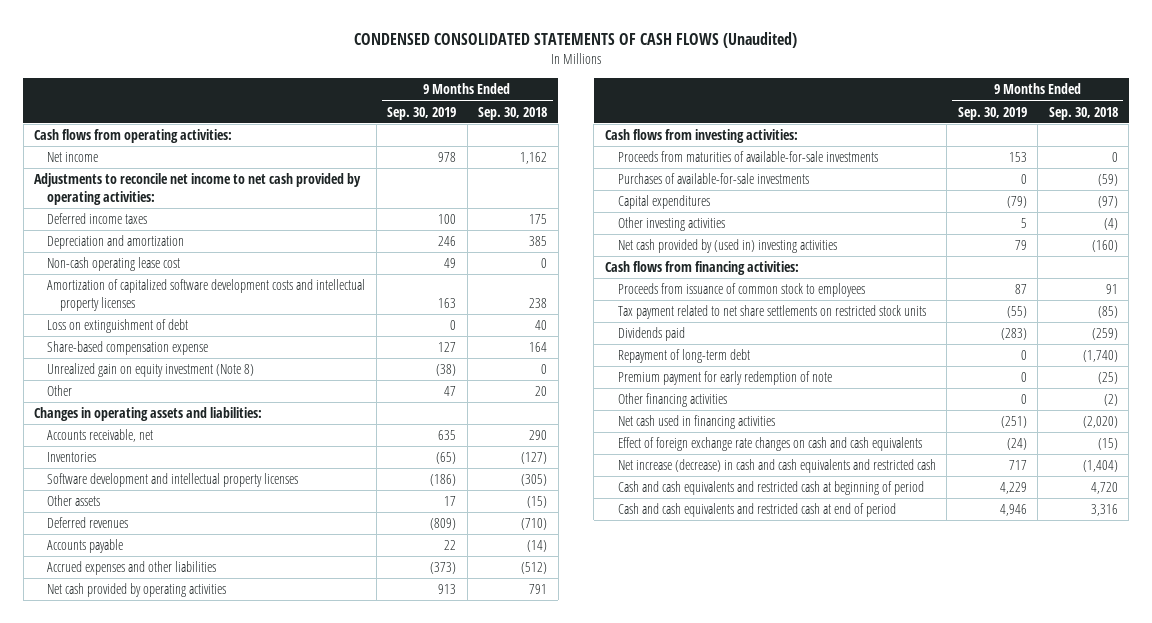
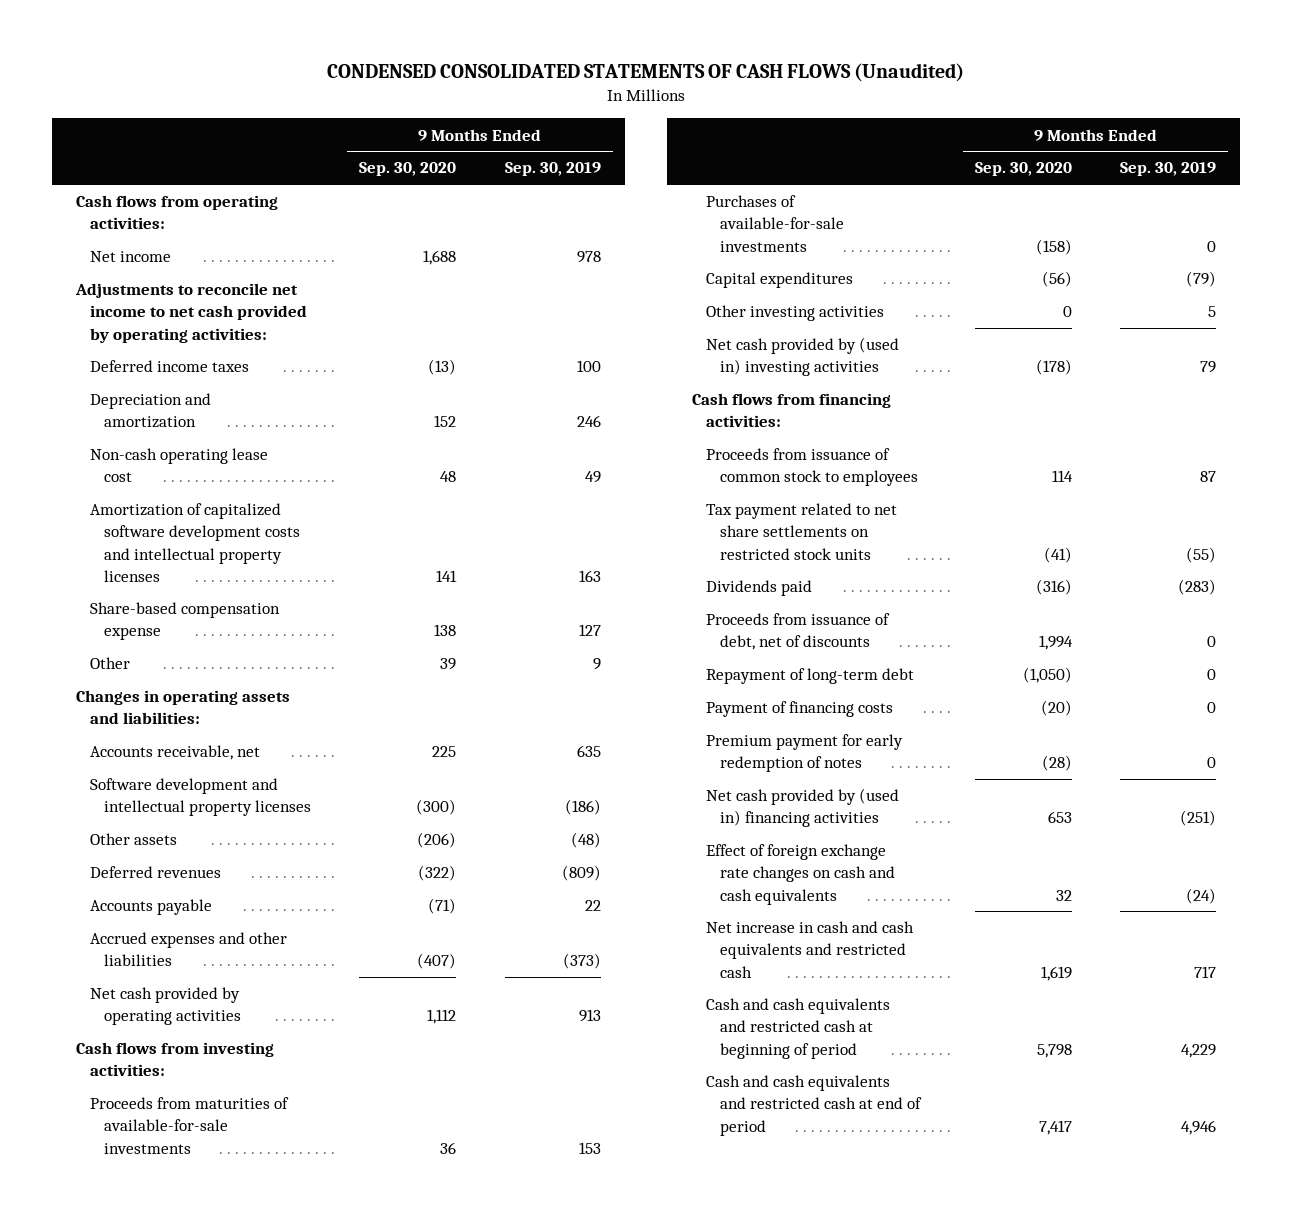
[478,106,548,120] Sep. 30, 2018 -> none
none -> [359,162,457,177] Sep. 30, 2020
[47,319,189,334] Loss on extinguishment of debt -> none
[47,363,255,378] Unrealized gain on equity investment (Note 8) -> none
[444,386,457,397] 47 -> [592,658,601,671] 9
[47,452,97,463] Inventories -> none
[444,496,457,507] 17 -> [570,832,601,849] (48)
none -> [705,613,890,651] Proceeds from issuance of debt, net of discounts
[617,393,727,408] Other financing activities -> none
none -> [705,701,893,718] Payment of financing costs
[617,371,832,386] Premium payment for early redemption of note -> [705,734,903,773] Premium payment for early redemption of notes
[617,415,775,430] Net cash used in financing activities -> [705,788,899,828] Net cash provided by (used in) financing activities
[617,459,936,474] Net increase (decrease) in cash and cash equivalents and restricted cash -> [705,921,914,978] Net increase in cash and cash equivalents and restricted cash

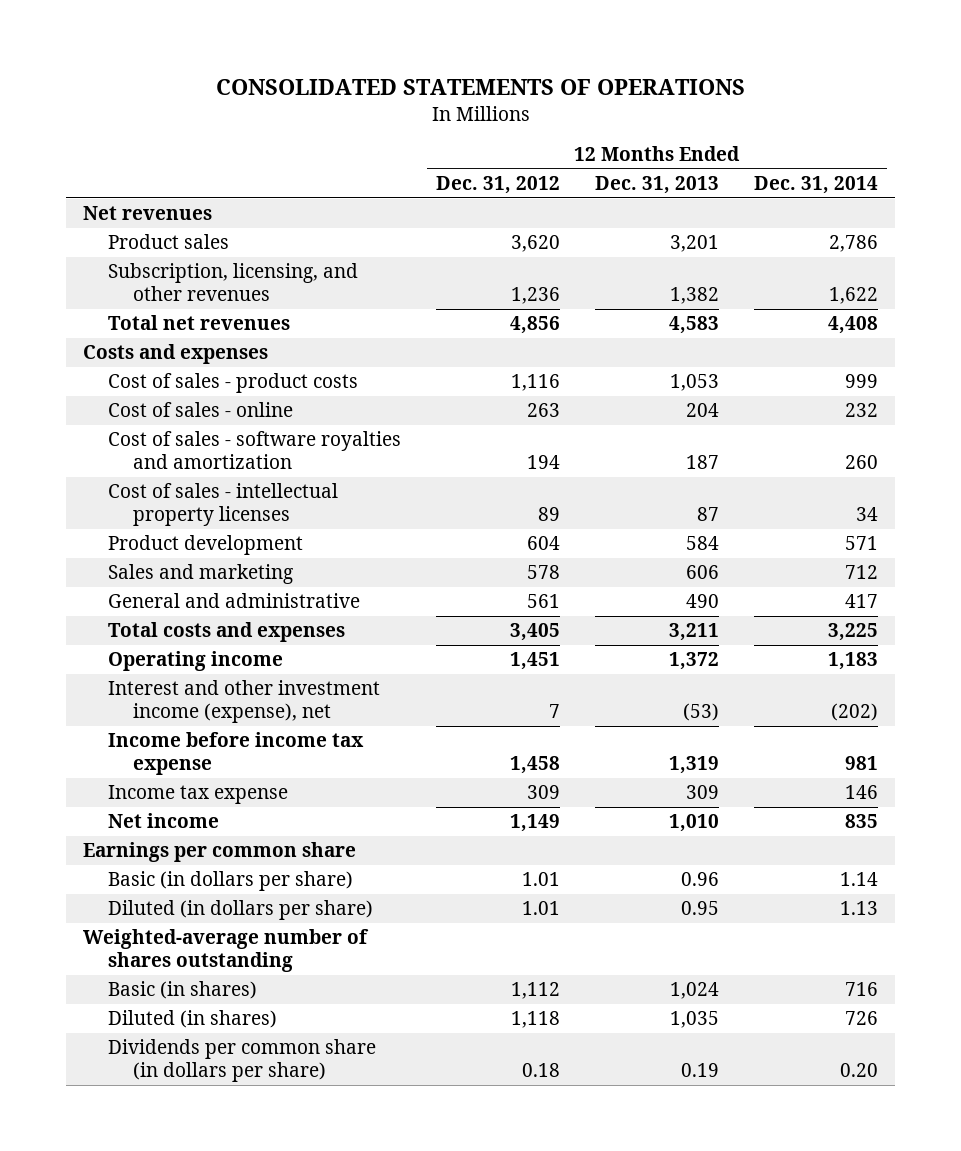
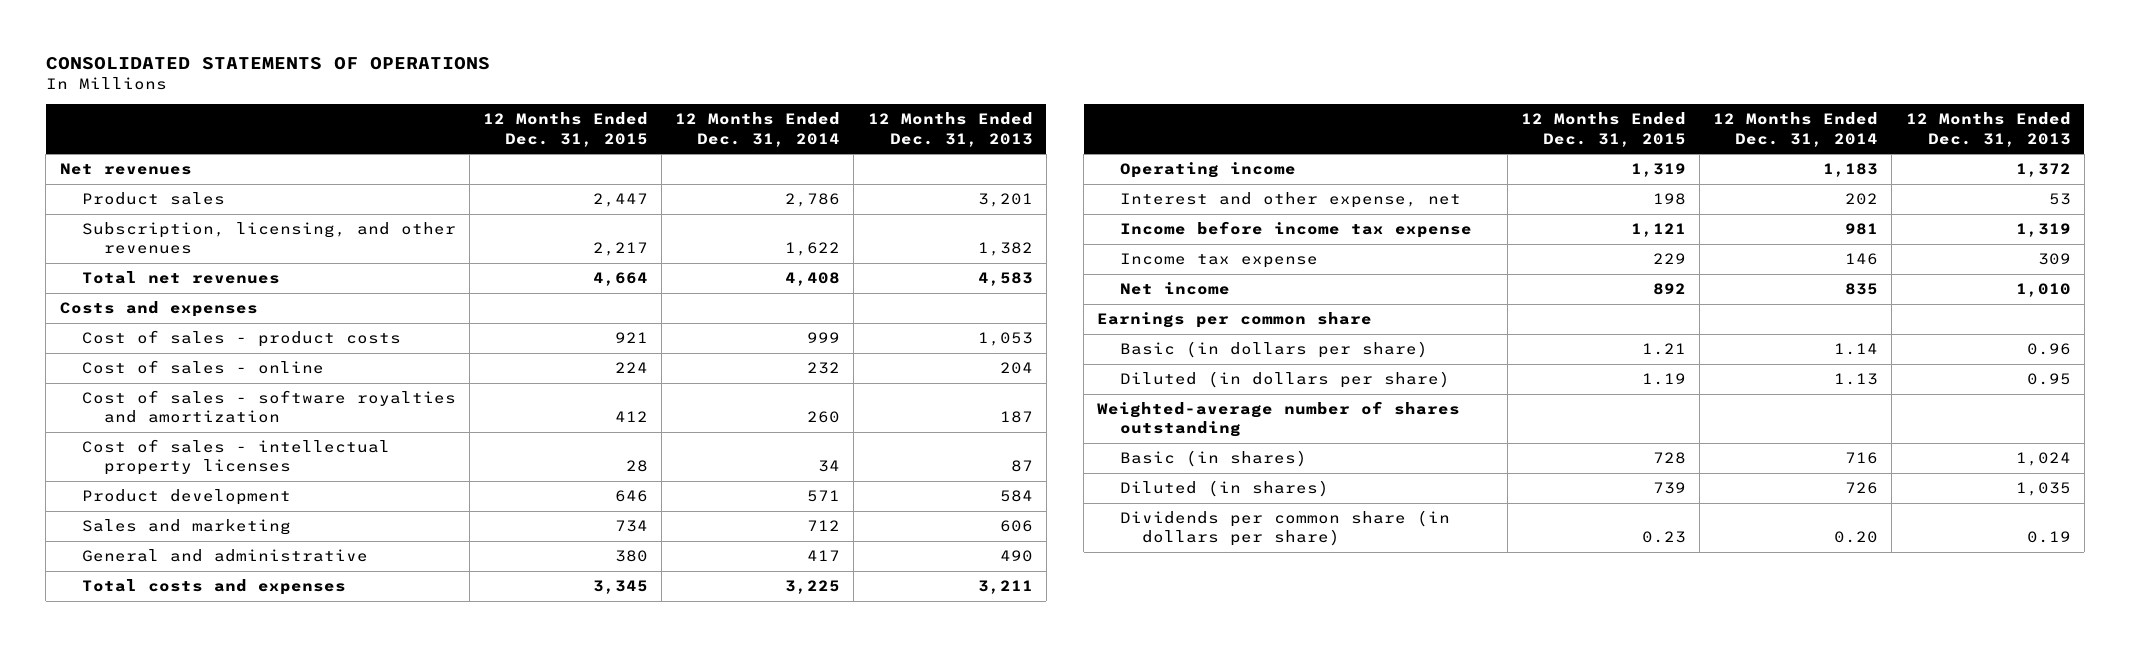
[436,176,561,195] Dec. 31, 2012 -> none
none -> [482,112,648,147] 12 Months Ended Dec. 31, 2015
[108,680,381,724] Interest and other investment income (expense), net -> [1119,192,1461,209] Interest and other expense, net
[683,703,720,722] (53) -> [2048,193,2071,206] 53
[830,703,878,722] (202) -> [1845,193,1879,206] 202

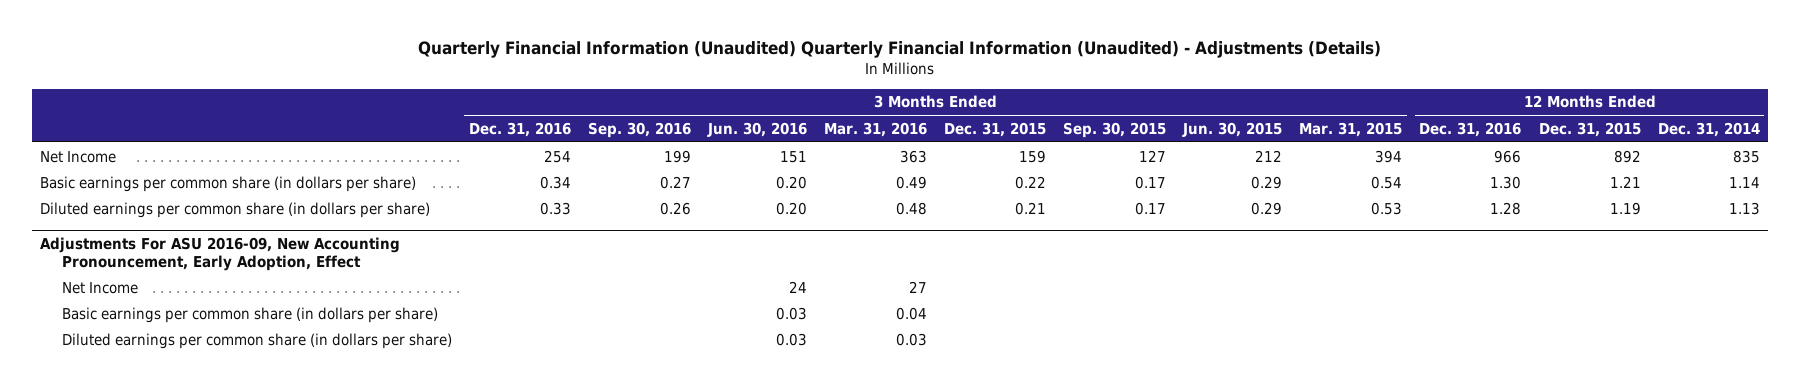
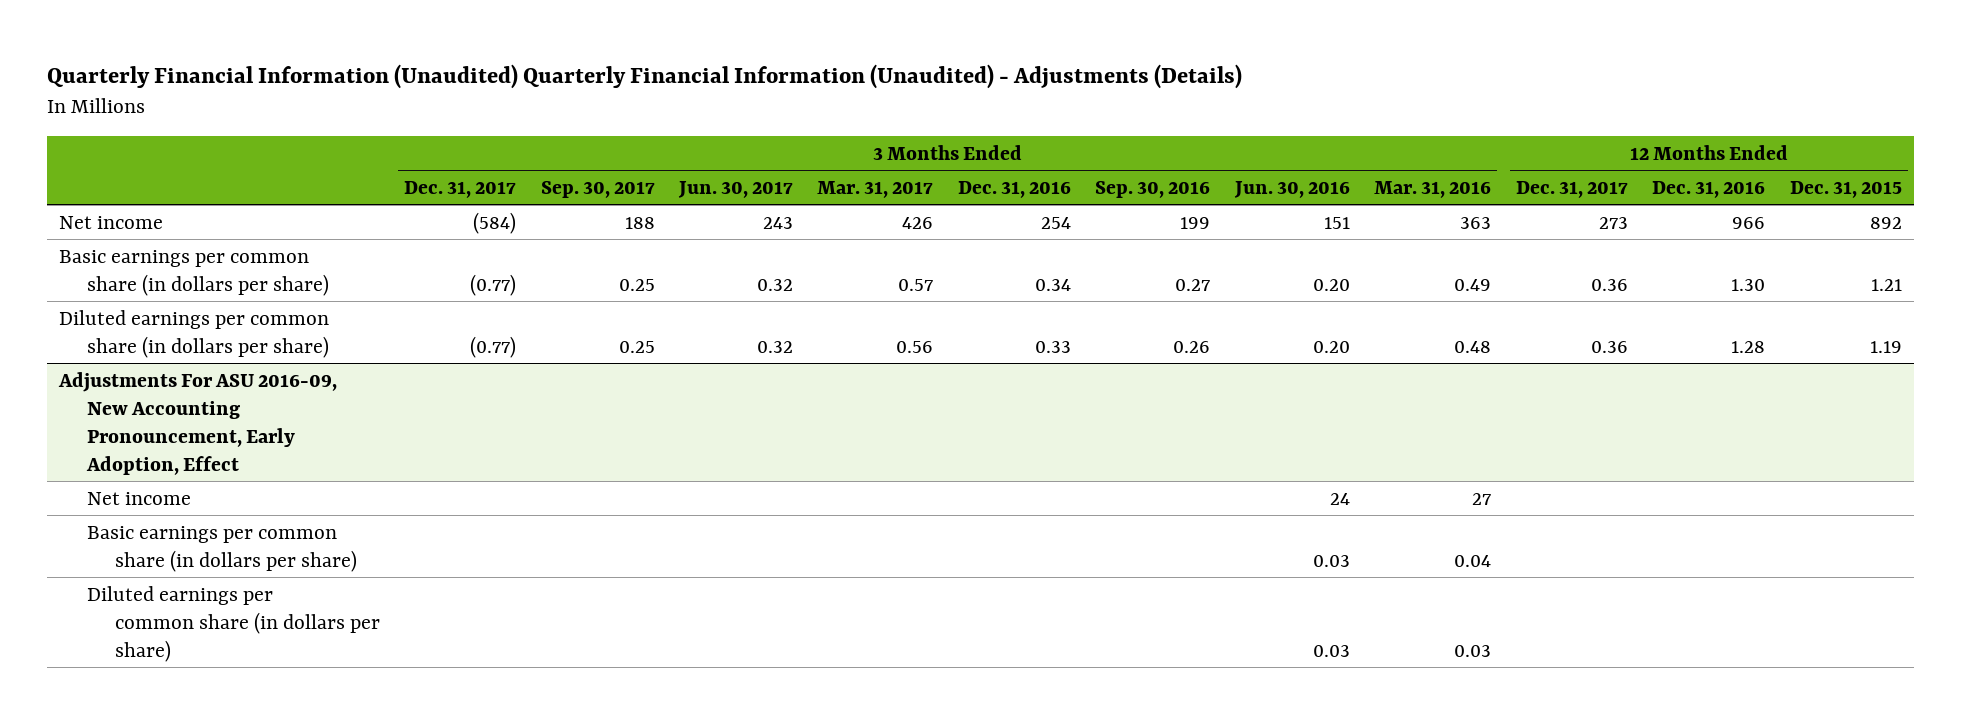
[944,121,1047,137] Dec. 31, 2015 -> none
[1063,121,1167,138] Sep. 30, 2015 -> none
[1182,121,1283,137] Jun. 30, 2015 -> none
[1299,121,1403,137] Mar. 31, 2015 -> none
[1657,121,1760,137] Dec. 31, 2014 -> none
none -> [404,180,517,198] Dec. 31, 2017
none -> [540,180,655,198] Sep. 30, 2017
none -> [677,180,793,198] Jun. 30, 2017
none -> [817,180,934,198] Mar. 31, 2017
none -> [1515,180,1628,198] Dec. 31, 2017
[40,150,117,163] Net Income -> [59,215,164,229] Net income
[61,281,138,294] Net Income -> [86,491,191,505] Net income

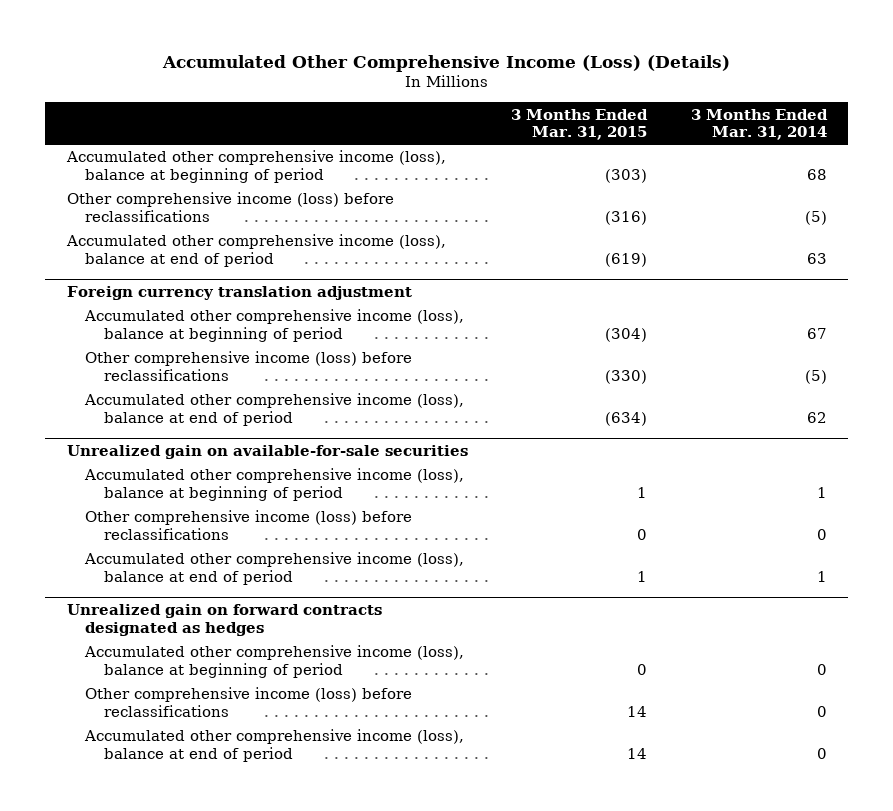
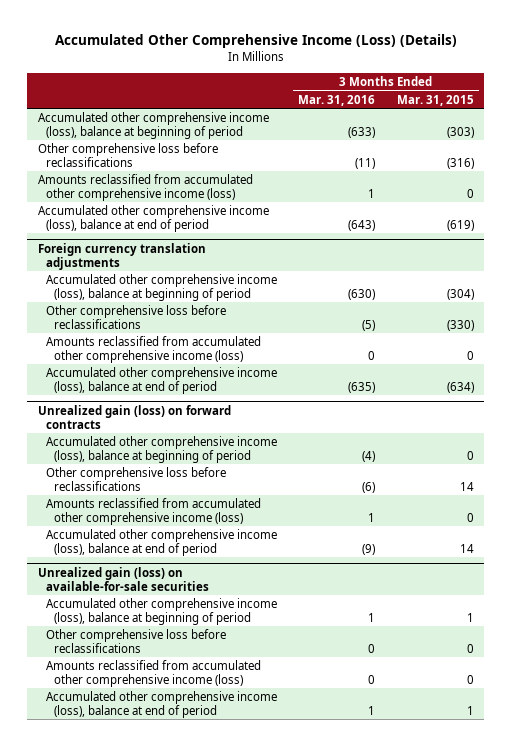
[690,108,828,141] 3 Months Ended Mar. 31, 2014 -> none
none -> [298,94,376,106] Mar. 31, 2016
[66,192,394,223] Other comprehensive income (loss) before reclassifications -> [37,143,218,167] Other comprehensive loss before reclassifications
none -> [37,174,253,201] Amounts reclassified from accumulated other comprehensive income (loss)
[66,286,412,301] Foreign currency translation adjustment -> [37,242,206,270] Foreign currency translation adjustments
[85,351,413,382] Other comprehensive income (loss) before reclassifications -> [46,305,227,329] Other comprehensive loss before reclassifications
none -> [46,336,262,363] Amounts reclassified from accumulated other comprehensive income (loss)
[66,445,468,460] Unrealized gain on available-for-sale securities -> none
[84,468,465,502] Accumulated other comprehensive income (loss), balance at beginning of period -> none
[85,510,413,541] Other comprehensive income (loss) before reclassifications -> none
[84,552,465,586] Accumulated other comprehensive income (loss), balance at end of period -> none
[66,604,382,637] Unrealized gain on forward contracts designated as hedges -> [37,404,231,429] Unrealized gain (loss) on forward contracts
[85,687,413,718] Other comprehensive income (loss) before reclassifications -> [46,467,227,491] Other comprehensive loss before reclassifications
none -> [46,498,262,525] Amounts reclassified from accumulated other comprehensive income (loss)
none -> [37,566,210,591] Unrealized gain (loss) on available-for-sale securities
none -> [46,598,278,625] Accumulated other comprehensive income (loss), balance at beginning of period
none -> [46,629,227,653] Other comprehensive loss before reclassifications
none -> [46,660,262,687] Amounts reclassified from accumulated other comprehensive income (loss)
none -> [46,691,278,718] Accumulated other comprehensive income (loss), balance at end of period

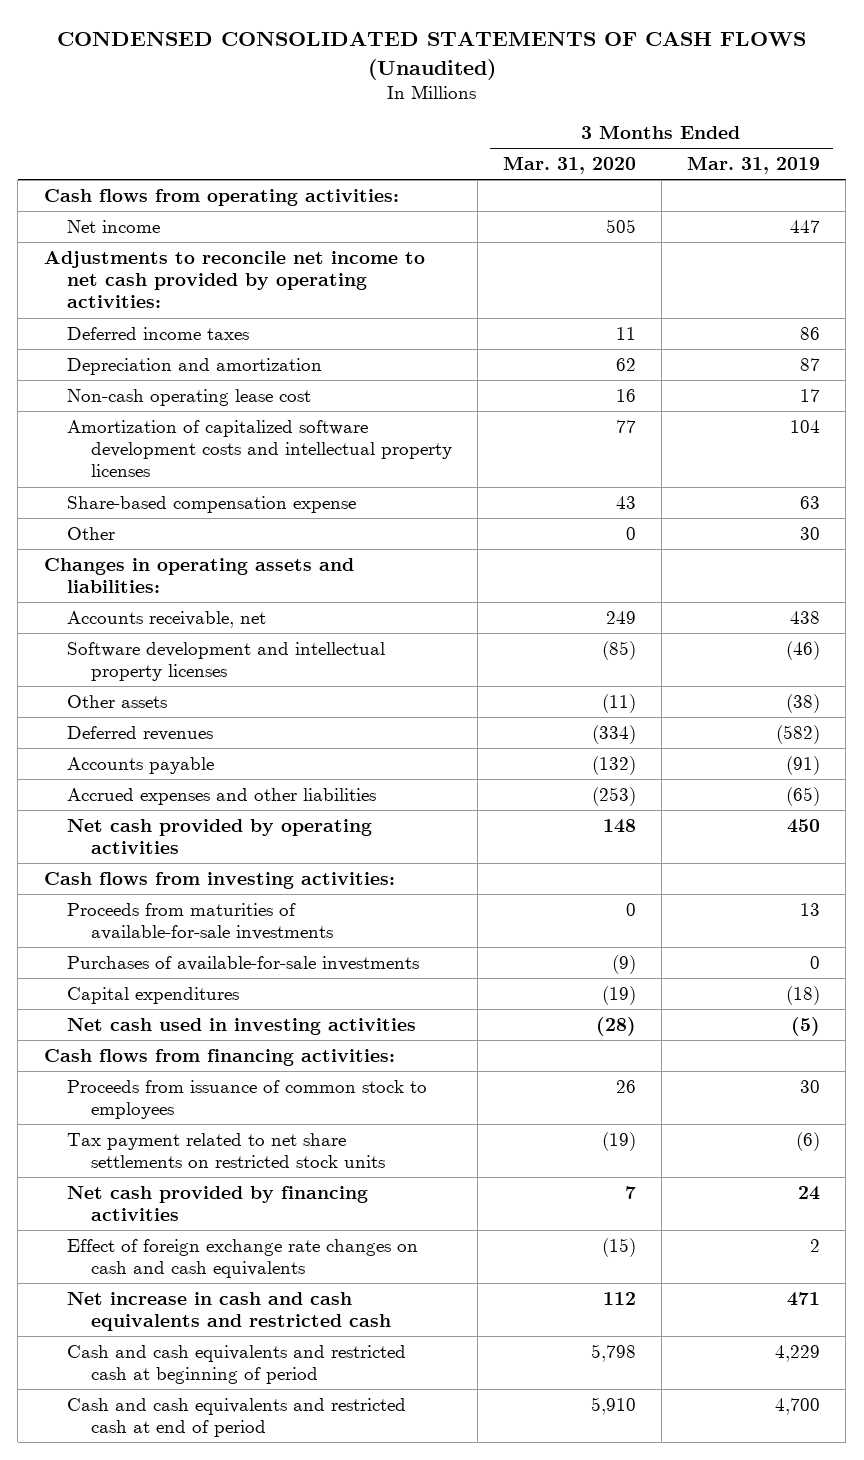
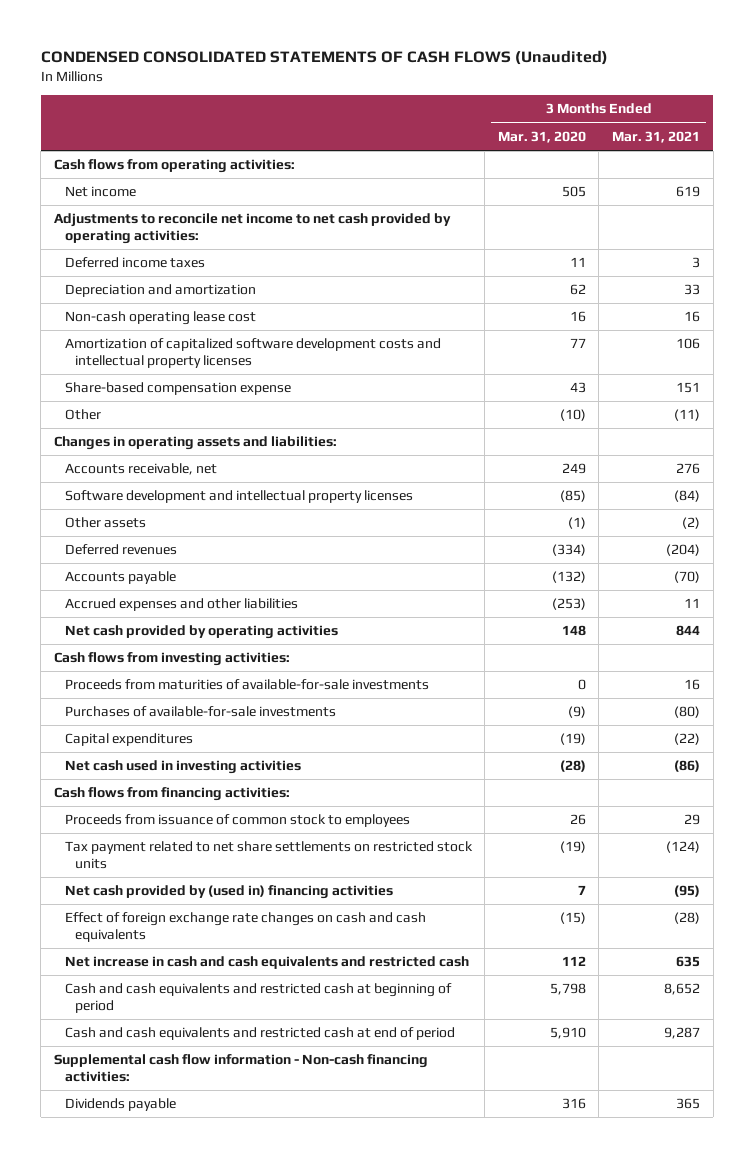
[687,156,821,175] Mar. 31, 2019 -> none
none -> [611,130,700,143] Mar. 31, 2021
[625,526,636,540] 0 -> [559,409,586,422] (10)
[601,693,636,713] (11) -> [567,517,586,530] (1)
[67,1185,369,1222] Net cash provided by financing activities -> [64,885,393,900] Net cash provided by (used in) financing activities
none -> [53,1054,428,1082] Supplemental cash flow information - Non-cash financing activities:
none -> [64,1098,176,1112] Dividends payable

